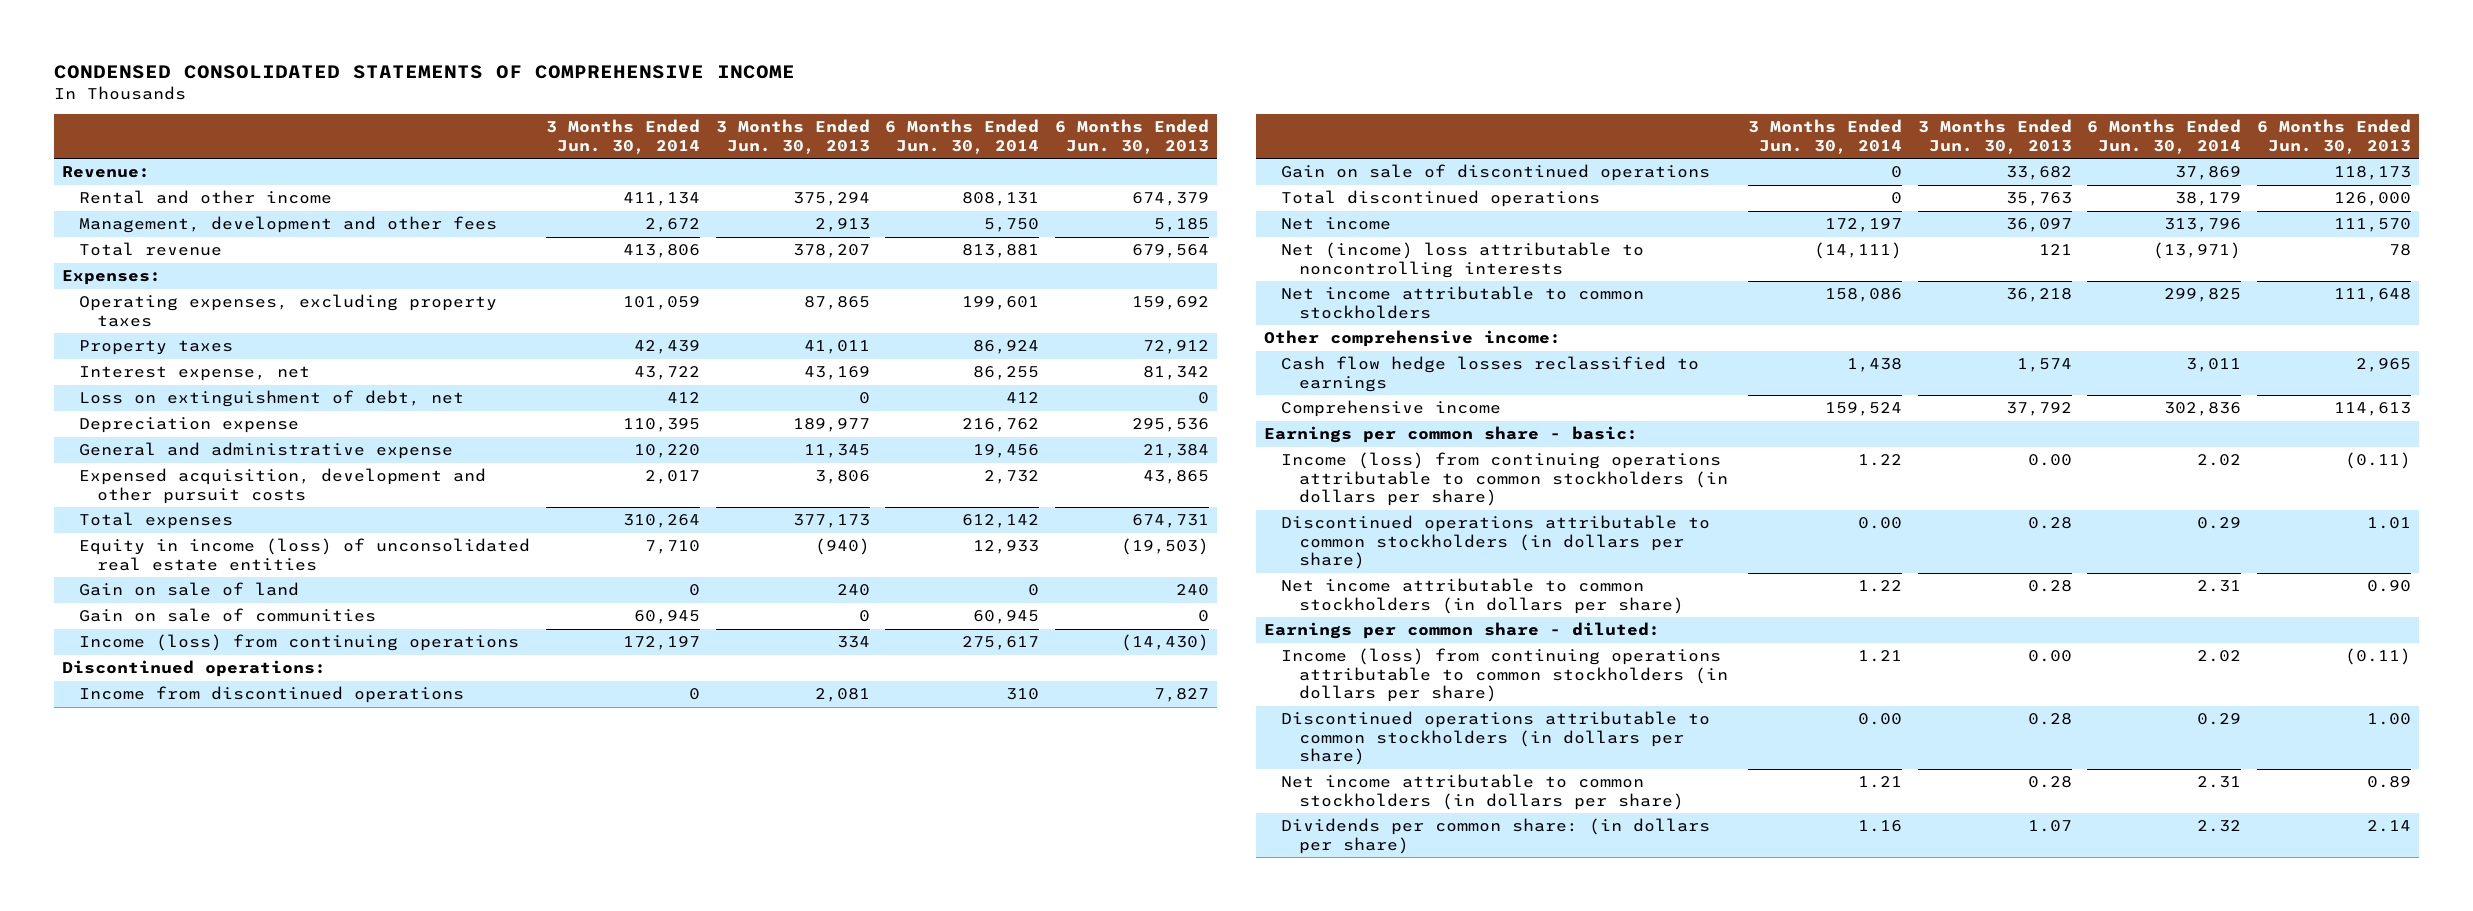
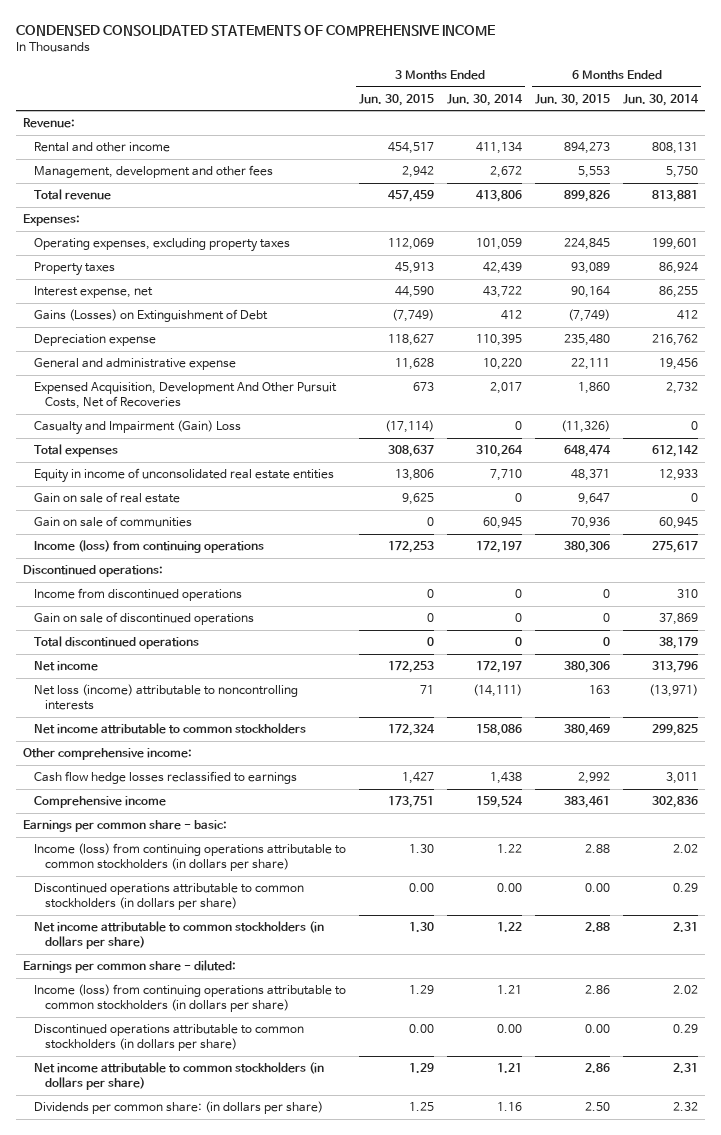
[715,119,870,154] 3 Months Ended Jun. 30, 2013 -> none
[1055,119,1210,154] 6 Months Ended Jun. 30, 2013 -> none
none -> [358,93,434,106] Jun. 30, 2015
none -> [535,93,611,106] Jun. 30, 2015
[79,390,465,408] Loss on extinguishment of debt, net -> [33,309,268,323] Gains (Losses) on Extinguishment of Debt
[79,468,487,504] Expensed acquisition, development and other pursuit costs -> [33,382,337,410] Expensed Acquisition, Development And Other Pursuit Costs, Net of Recoveries
none -> [33,420,241,436] Casualty and Impairment (Gain) Loss
[79,538,531,571] Equity in income (loss) of unconsolidated real estate entities -> [33,468,334,484] Equity in income of unconsolidated real estate entities
[79,582,300,597] Gain on sale of land -> [33,492,180,504] Gain on sale of real estate
[1281,242,1645,278] Net (income) loss attributable to noncontrolling interests -> [33,684,298,711] Net loss (income) attributable to noncontrolling interests

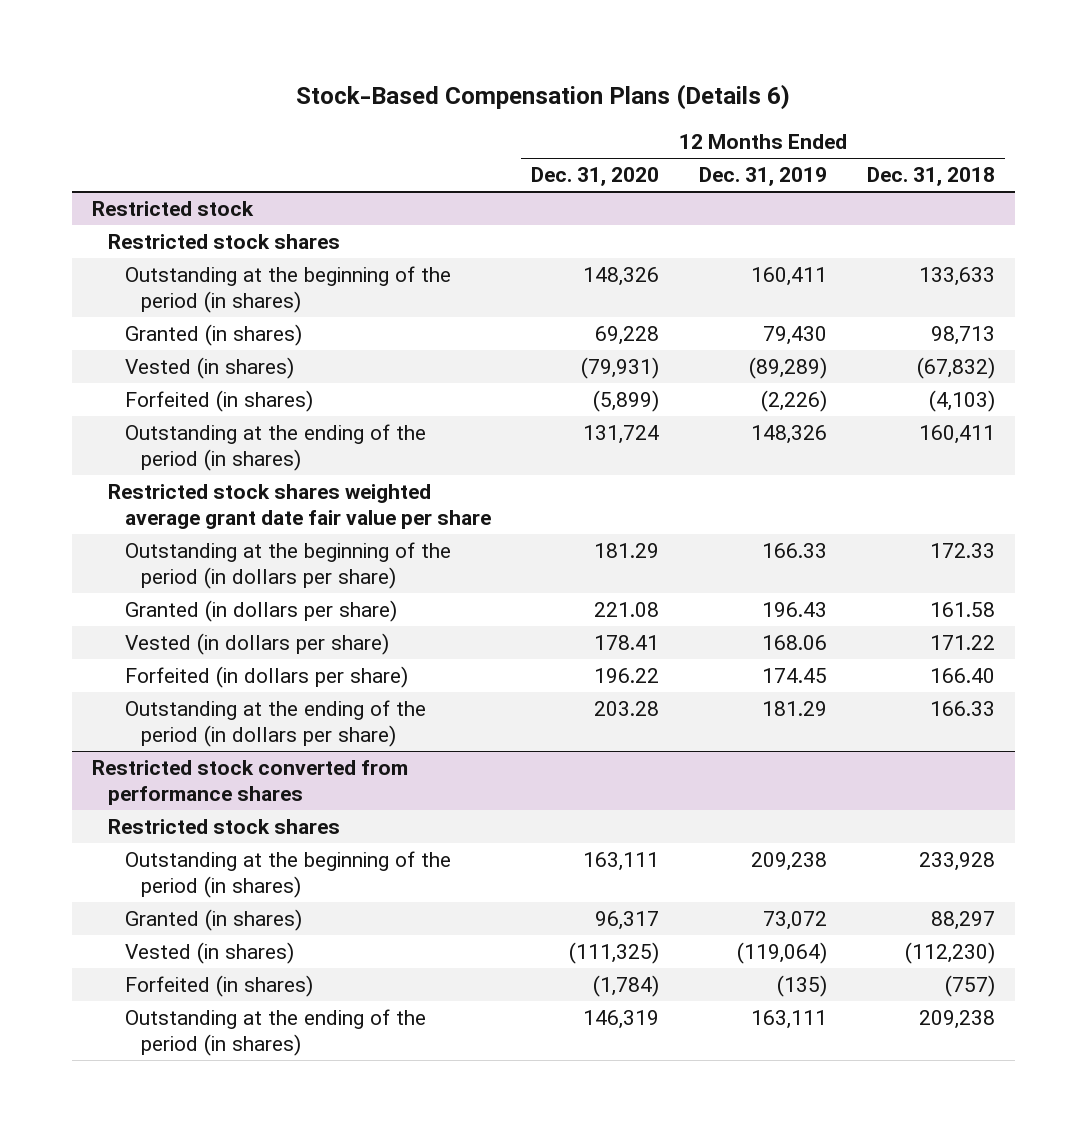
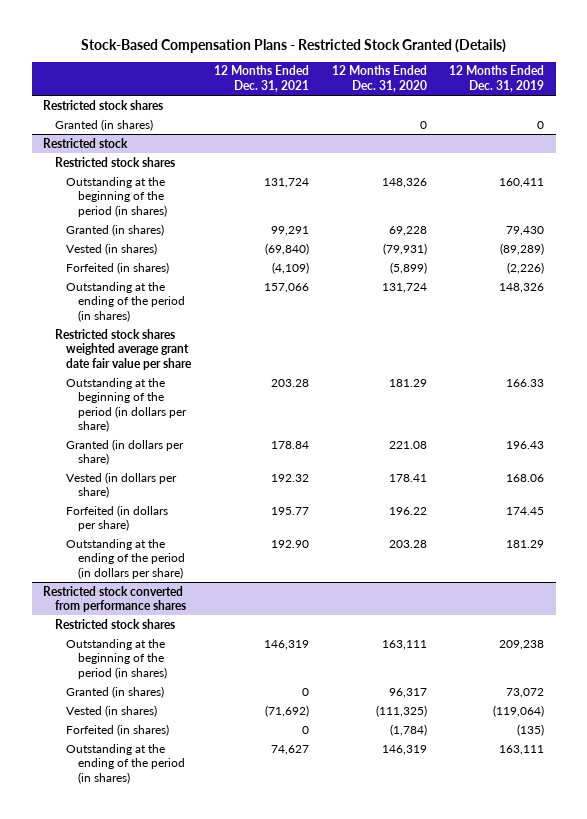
[296,84,791,111] Stock-Based Compensation Plans (Details 6) -> [80,38,506,53] Stock-Based Compensation Plans - Restricted Stock Granted (Details)
[866,167,995,187] Dec. 31, 2018 -> none
none -> [214,65,310,93] 12 Months Ended Dec. 31, 2021
none -> [42,99,163,110] Restricted stock shares
none -> [54,118,153,131] Granted (in shares)

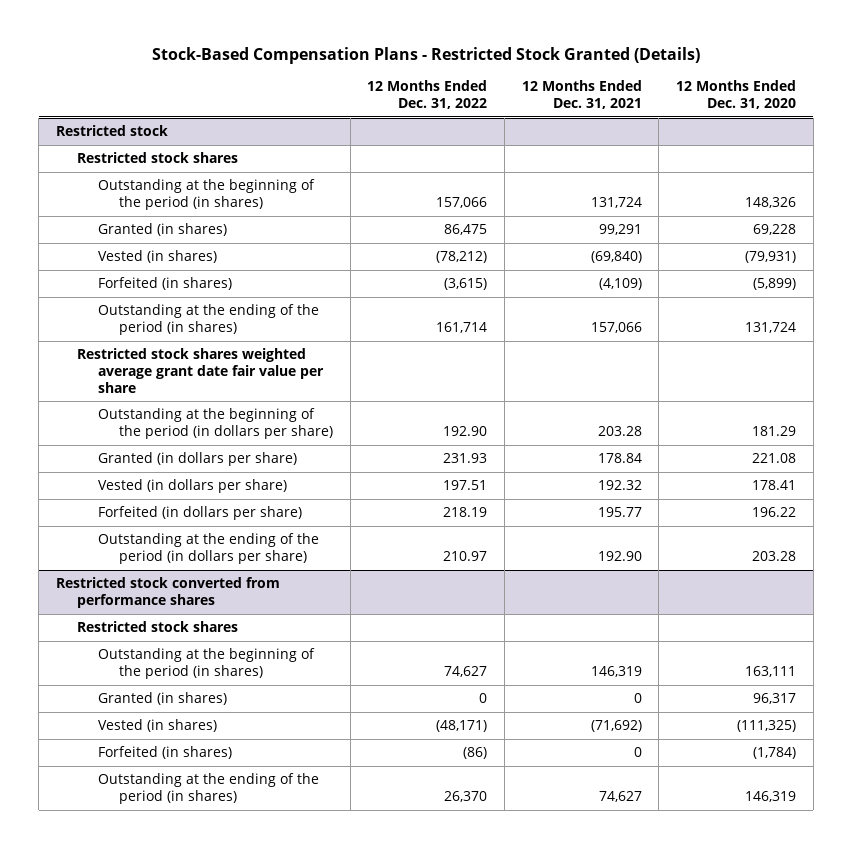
[449,65,545,93] 12 Months Ended Dec. 31, 2019 -> none
none -> [367,80,488,110] 12 Months Ended Dec. 31, 2022
[42,99,163,110] Restricted stock shares -> none
[54,118,153,131] Granted (in shares) -> none

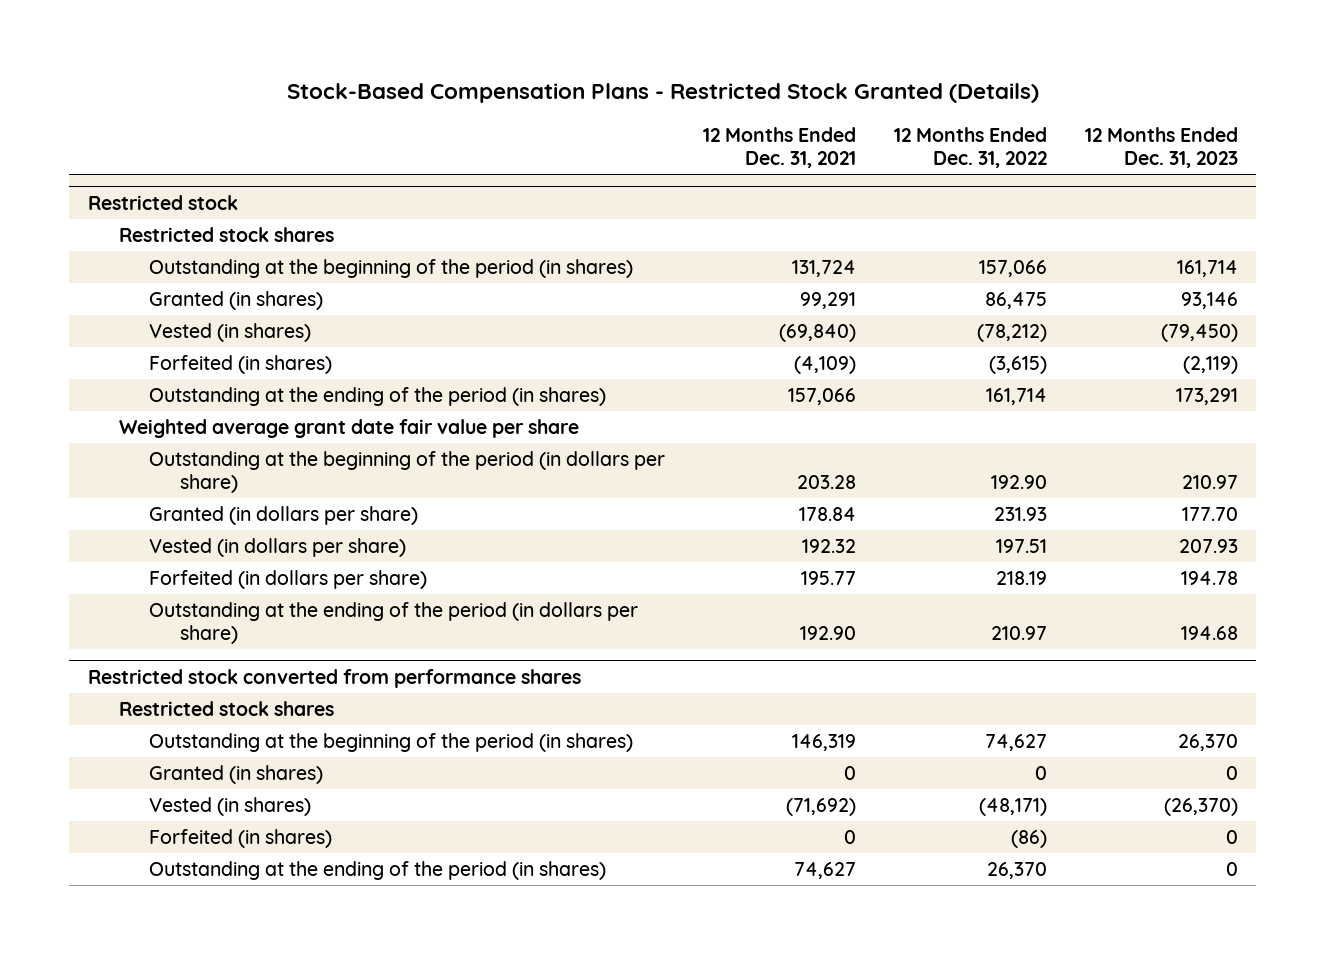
[676,80,797,110] 12 Months Ended Dec. 31, 2020 -> none
none -> [1084,127,1238,169] 12 Months Ended Dec. 31, 2023
[76,348,324,393] Restricted stock shares weighted average grant date fair value per share -> [118,419,579,439] Weighted average grant date fair value per share

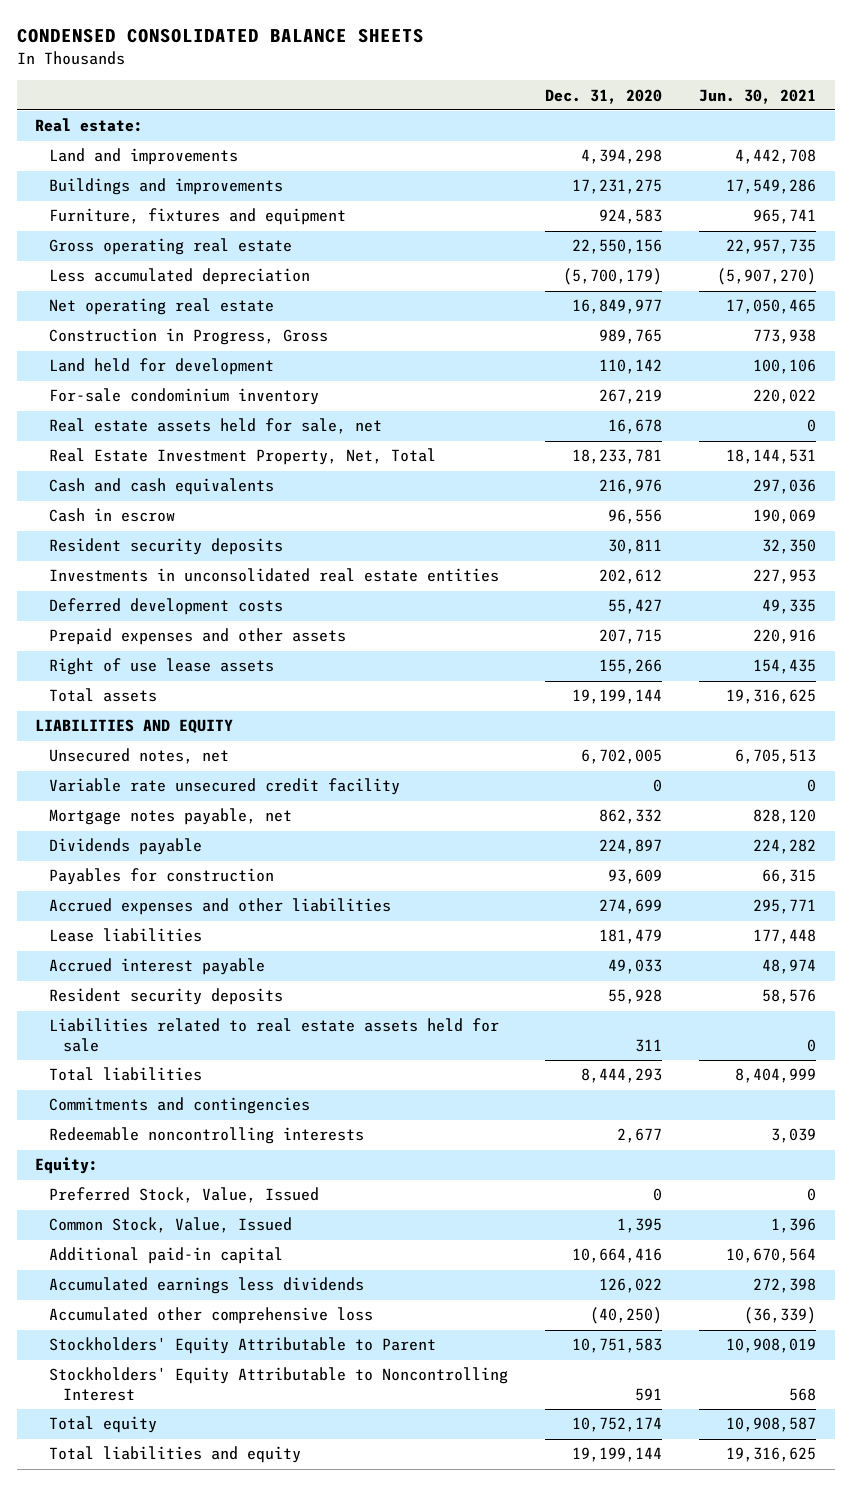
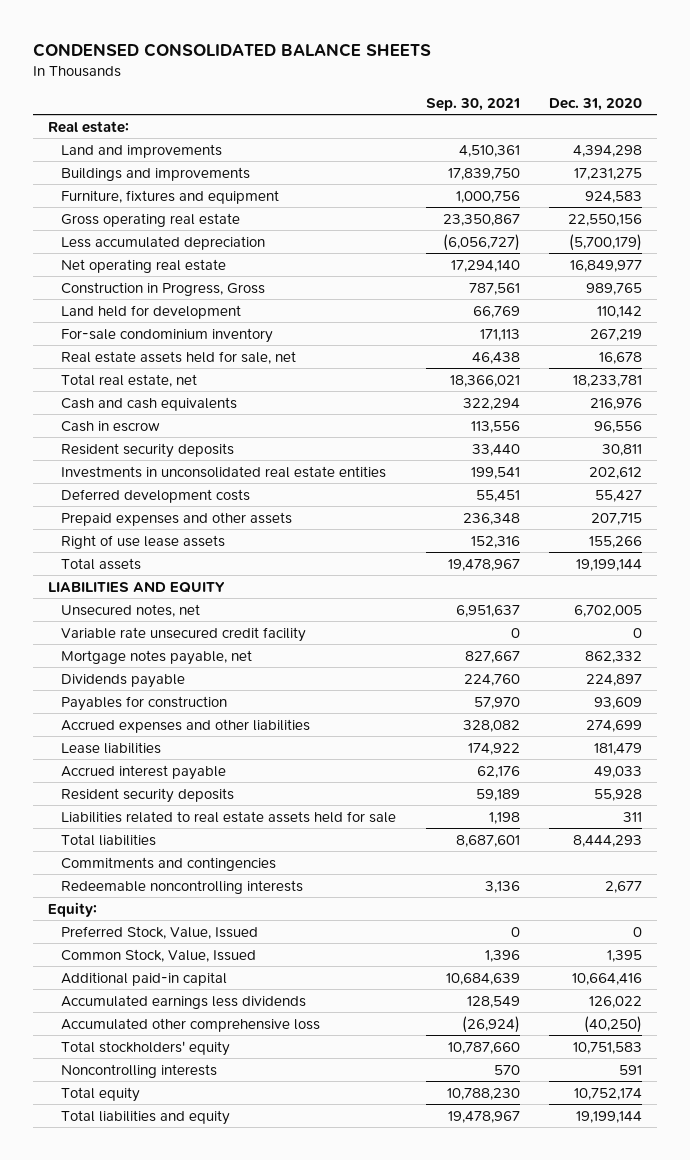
[699,88,817,104] Jun. 30, 2021 -> none
none -> [425,97,520,111] Sep. 30, 2021
[49,448,437,466] Real Estate Investment Property, Net, Total -> [60,373,197,387] Total real estate, net
[49,1337,437,1355] Stockholders' Equity Attributable to Parent -> [60,1040,230,1056] Total stockholders' equity
[49,1367,509,1402] Stockholders' Equity Attributable to Noncontrolling Interest -> [60,1063,217,1078] Noncontrolling interests

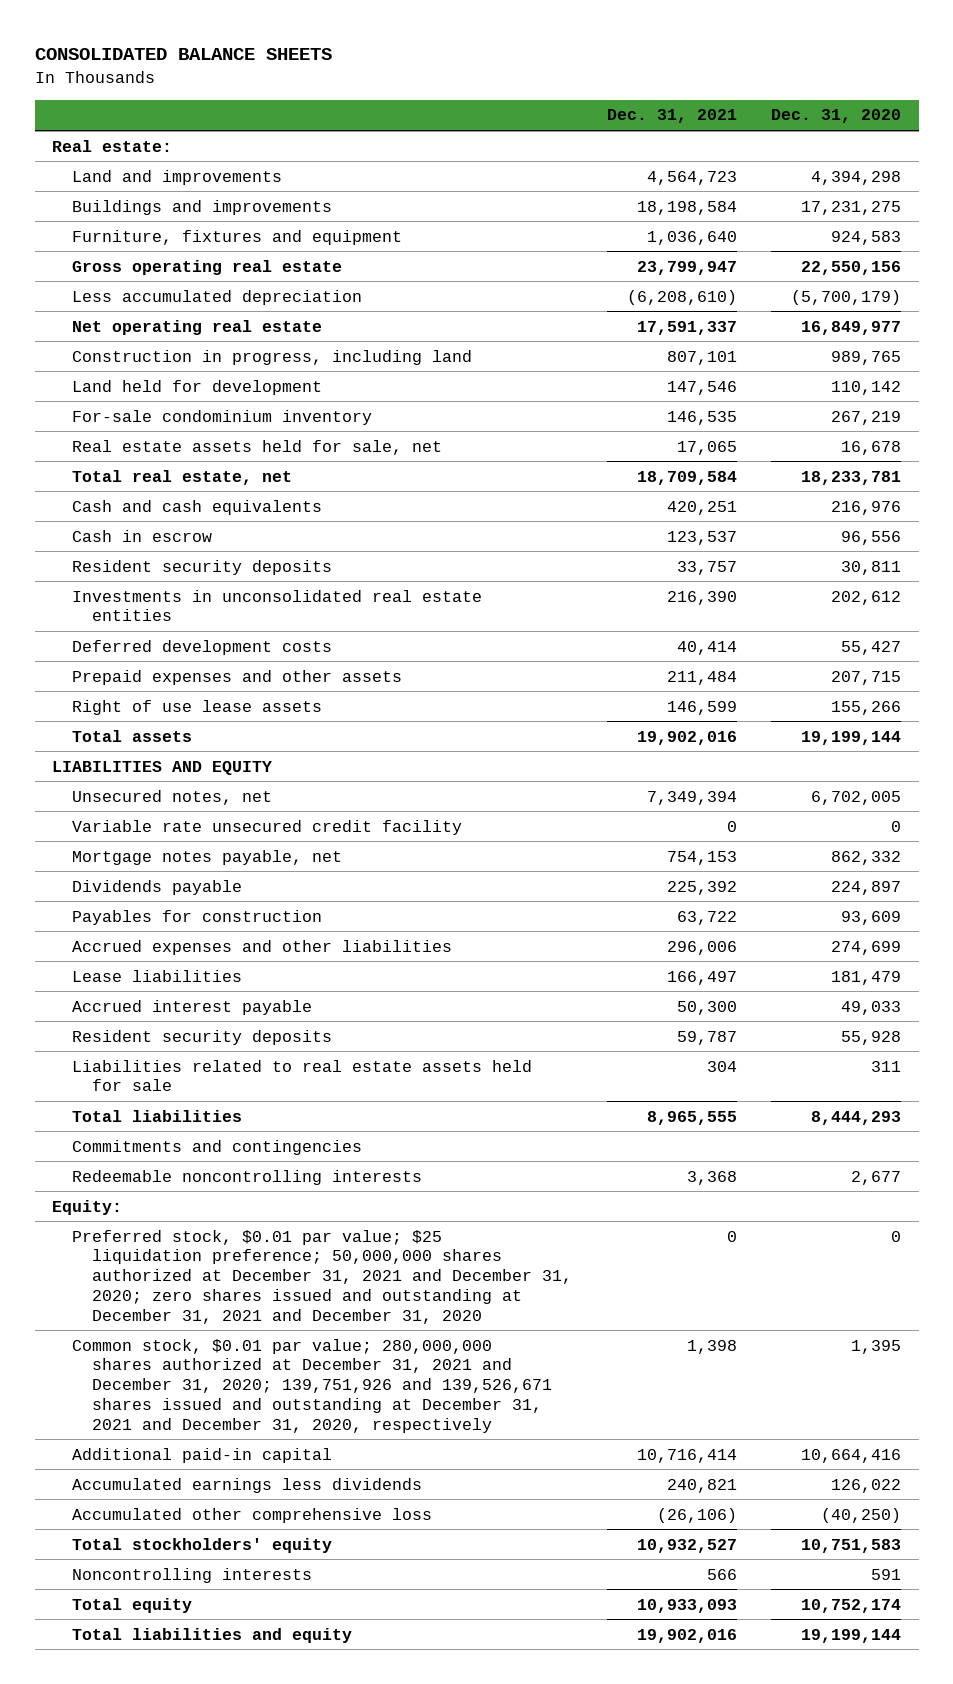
[32,43,431,58] CONDENSED CONSOLIDATED BALANCE SHEETS -> [34,48,332,61] CONSOLIDATED BALANCE SHEETS
[425,97,520,111] Sep. 30, 2021 -> none
none -> [606,109,737,124] Dec. 31, 2021
[60,281,265,296] Construction in Progress, Gross -> [72,349,473,365] Construction in progress, including land
[60,925,258,939] Preferred Stock, Value, Issued -> [72,1229,573,1324] Preferred stock, $0.01 par value; $25 liquidation preference; 50,000,000 shares authorized at December 31, 2021 and December 31, 2020; zero shares issued and outstanding at December 31, 2021 and December 31, 2020
[60,948,256,962] Common Stock, Value, Issued -> [72,1338,553,1433] Common stock, $0.01 par value; 280,000,000 shares authorized at December 31, 2021 and December 31, 2020; 139,751,926 and 139,526,671 shares issued and outstanding at December 31, 2021 and December 31, 2020, respectively

